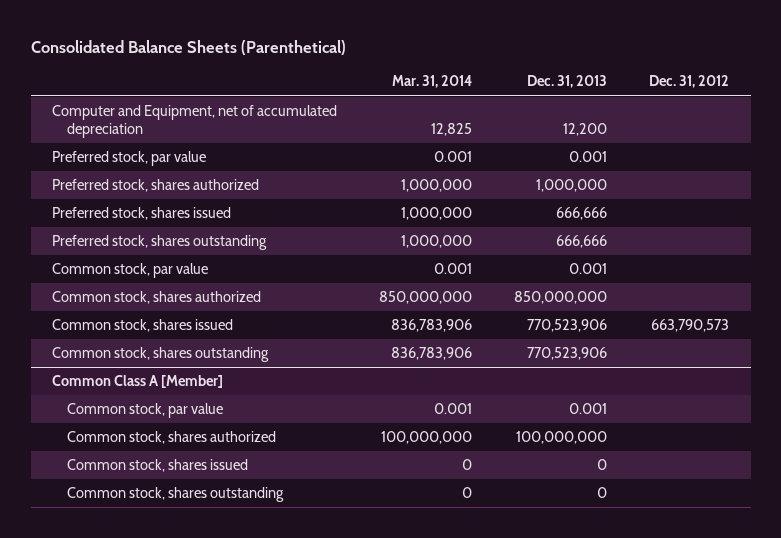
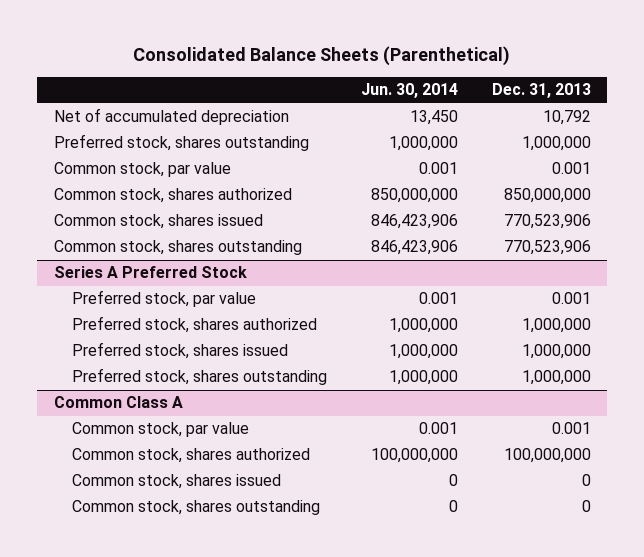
[392,75,473,89] Mar. 31, 2014 -> none
[649,75,730,89] Dec. 31, 2012 -> none
none -> [360,83,458,99] Jun. 30, 2014
[52,151,207,167] Preferred stock, par value -> none
[52,179,260,193] Preferred stock, shares authorized -> none
[52,207,232,221] Preferred stock, shares issued -> none
[52,105,338,138] Computer and Equipment, net of accumulated depreciation -> [53,108,289,126] Net of accumulated depreciation
[563,122,608,136] 12,200 -> [542,110,591,126] 10,792
[556,235,608,249] 666,666 -> [521,136,591,152] 1,000,000
none -> [53,266,247,279] Series A Preferred Stock
none -> [72,290,257,308] Preferred stock, par value
none -> [72,316,318,334] Preferred stock, shares authorized
none -> [72,342,289,360] Preferred stock, shares issued
none -> [72,368,328,386] Preferred stock, shares outstanding
[52,375,224,389] Common Class A [Member] -> [53,396,183,409] Common Class A

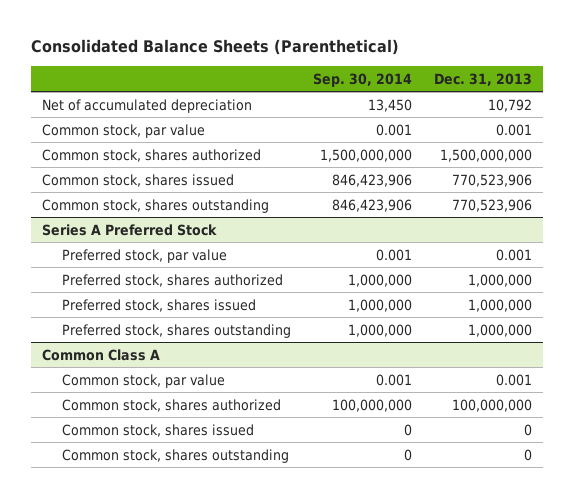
[360,83,458,99] Jun. 30, 2014 -> none
none -> [313,72,413,87] Sep. 30, 2014
[53,134,309,152] Preferred stock, shares outstanding -> none
[503,188,591,204] 850,000,000 -> [440,148,533,162] 1,500,000,000

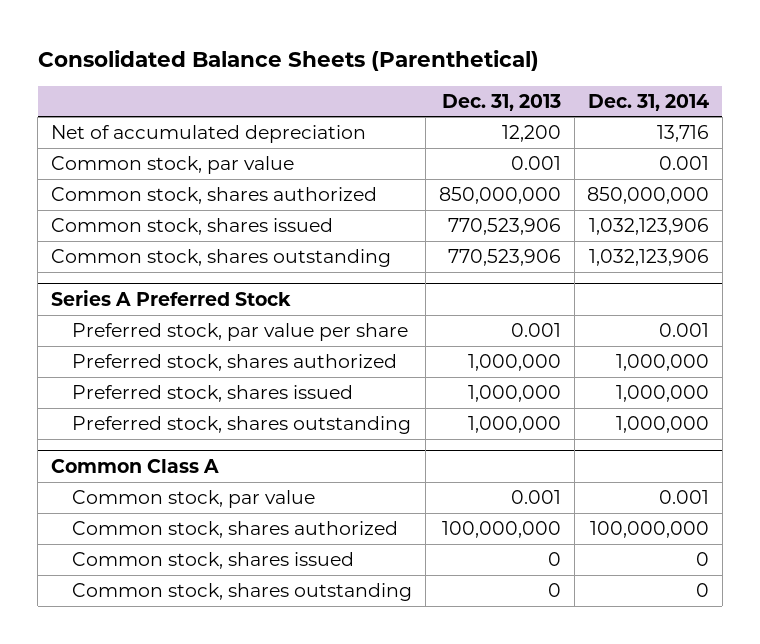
[313,72,413,87] Sep. 30, 2014 -> none
none -> [588,93,710,111] Dec. 31, 2014
[488,98,533,112] 10,792 -> [501,124,561,142] 12,200
[440,148,533,162] 1,500,000,000 -> [438,186,561,204] 850,000,000
[62,248,228,263] Preferred stock, par value -> [72,322,409,341] Preferred stock, par value per share

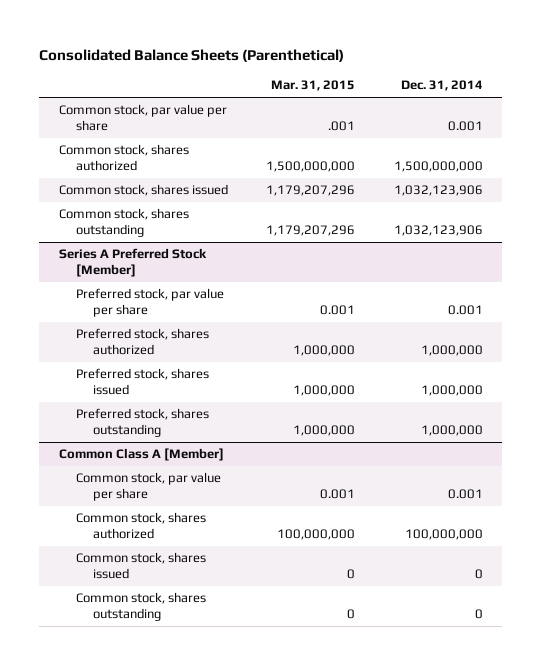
[441,93,561,111] Dec. 31, 2013 -> none
none -> [271,80,356,92] Mar. 31, 2015
[51,124,367,143] Net of accumulated depreciation -> none
[51,155,295,174] Common stock, par value -> [58,104,227,132] Common stock, par value per share
[587,186,710,204] 850,000,000 -> [393,161,483,173] 1,500,000,000
[51,289,292,306] Series A Preferred Stock -> [58,248,207,278] Series A Preferred Stock [Member]
[51,458,220,473] Common Class A -> [58,448,224,462] Common Class A [Member]
[72,489,316,508] Common stock, par value -> [76,472,222,502] Common stock, par value per share

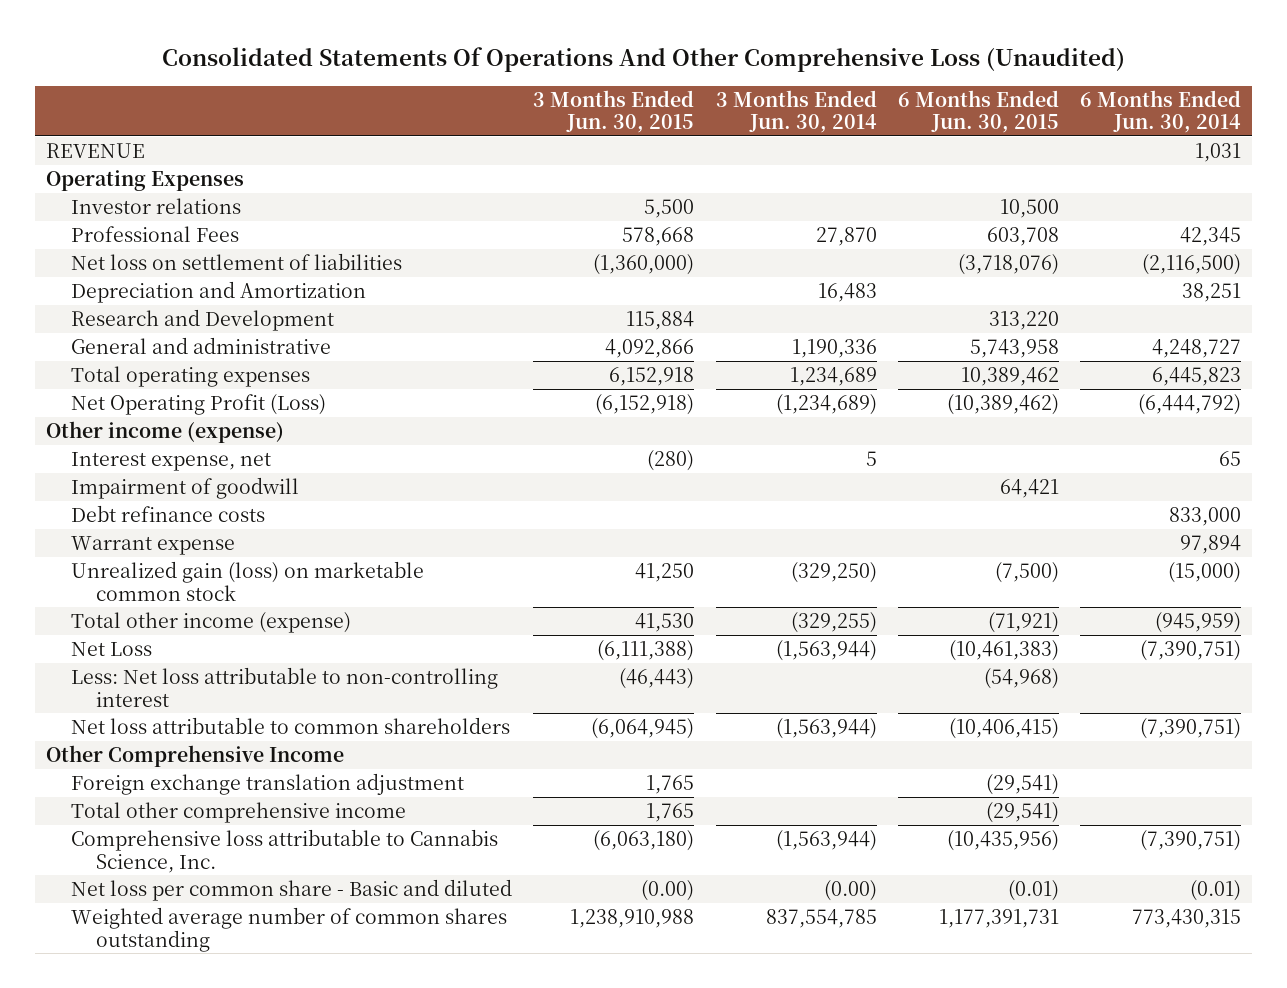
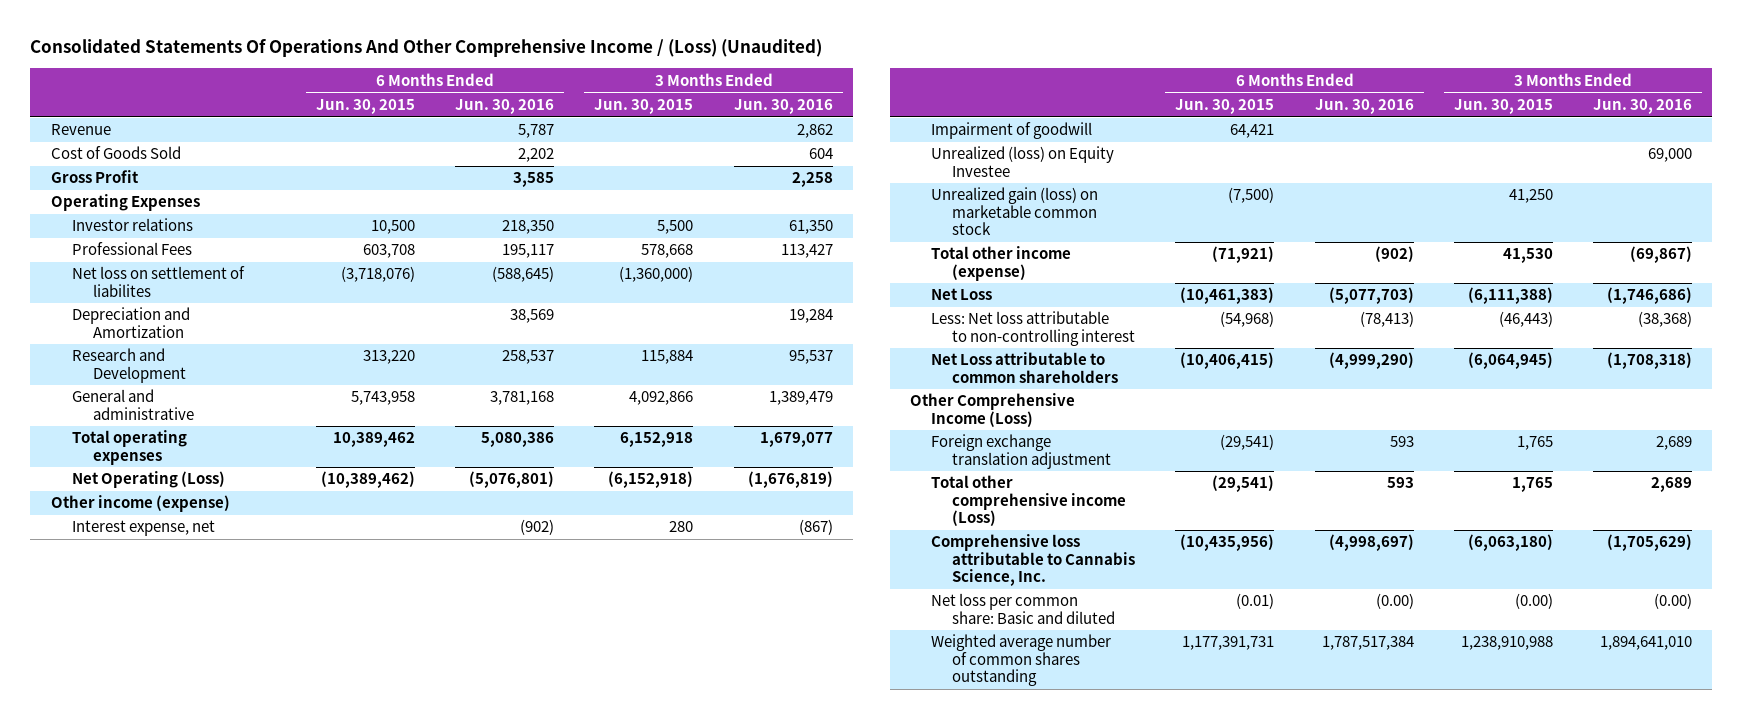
[161,46,1125,72] Consolidated Statements Of Operations And Other Comprehensive Loss (Unaudited) -> [30,39,823,58] Consolidated Statements Of Operations And Other Comprehensive Income / (Loss) (Unaudited)
[715,89,877,134] 3 Months Ended Jun. 30, 2014 -> none
[1080,89,1242,134] 6 Months Ended Jun. 30, 2014 -> none
none -> [455,98,555,114] Jun. 30, 2016
none -> [733,98,833,114] Jun. 30, 2016
[46,142,146,158] REVENUE -> [50,124,111,136] Revenue
none -> [50,146,181,160] Cost of Goods Sold
none -> [50,170,139,184] Gross Profit
[71,252,403,270] Net loss on settlement of liabilities -> [71,266,245,297] Net loss on settlement of liabilites
[71,393,327,415] Net Operating Profit (Loss) -> [71,471,225,489] Net Operating (Loss)
[647,449,695,471] (280) -> [669,521,694,533] 280
[71,504,266,522] Debt refinance costs -> none
[71,535,236,555] Warrant expense -> none
none -> [931,146,1115,177] Unrealized (loss) on Equity Investee
[71,716,511,734] Net loss attributable to common shareholders -> [931,352,1119,383] Net Loss attributable to common shareholders
[46,744,345,767] Other Comprehensive Income -> [909,393,1075,427] Other Comprehensive Income (Loss)
[71,801,407,823] Total other comprehensive income -> [931,475,1127,527] Total other comprehensive income (Loss)
[71,878,513,901] Net loss per common share - Basic and diluted -> [931,593,1116,624] Net loss per common share: Basic and diluted

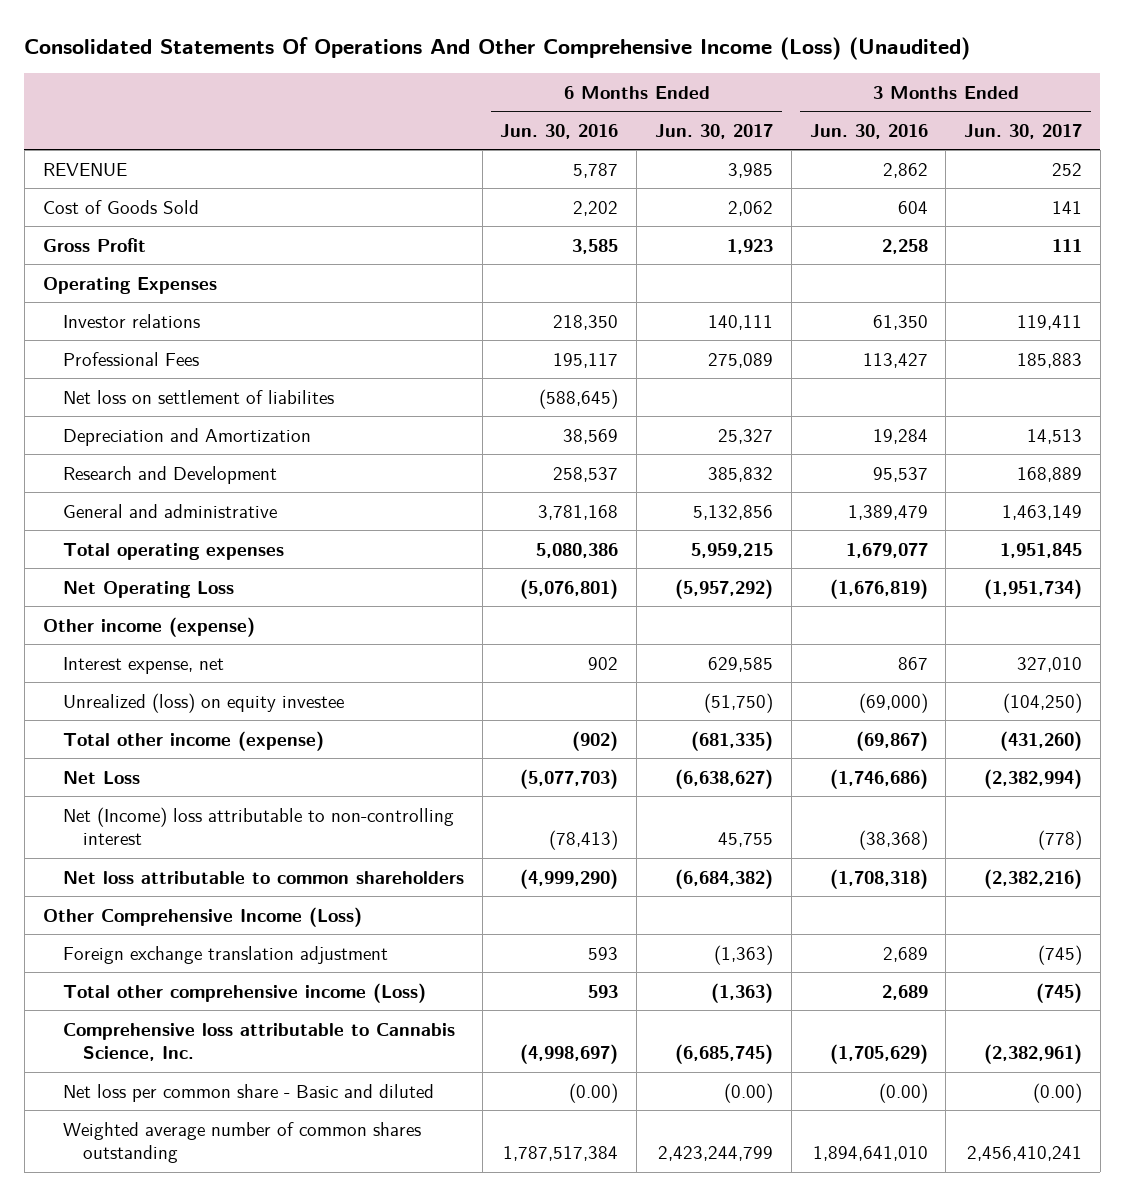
[30,39,823,58] Consolidated Statements Of Operations And Other Comprehensive Income / (Loss) (Unaudited) -> [24,36,971,60] Consolidated Statements Of Operations And Other Comprehensive Income (Loss) (Unaudited)
[316,98,416,114] Jun. 30, 2015 -> none
[594,98,694,114] Jun. 30, 2015 -> none
none -> [654,123,773,139] Jun. 30, 2017
none -> [964,123,1083,139] Jun. 30, 2017
[50,124,111,136] Revenue -> [42,162,127,176] REVENUE
[71,471,225,489] Net Operating (Loss) -> [62,580,234,598] Net Operating Loss
[931,122,1093,140] Impairment of goodwill -> none
[931,187,1099,236] Unrealized gain (loss) on marketable common stock -> none
[520,519,555,536] (902) -> [588,656,619,670] 902
[798,519,833,536] (867) -> [897,656,928,670] 867
[931,146,1115,177] Unrealized (loss) on Equity Investee -> [62,692,344,713] Unrealized (loss) on equity investee
[1647,148,1692,163] 69,000 -> [858,692,928,713] (69,000)
[931,311,1136,346] Less: Net loss attributable to non-controlling interest -> [62,806,454,846] Net (Income) loss attributable to non-controlling interest
[931,352,1119,383] Net Loss attributable to common shareholders -> [62,870,464,884] Net loss attributable to common shareholders
[931,593,1116,624] Net loss per common share: Basic and diluted -> [62,1083,434,1102] Net loss per common share - Basic and diluted

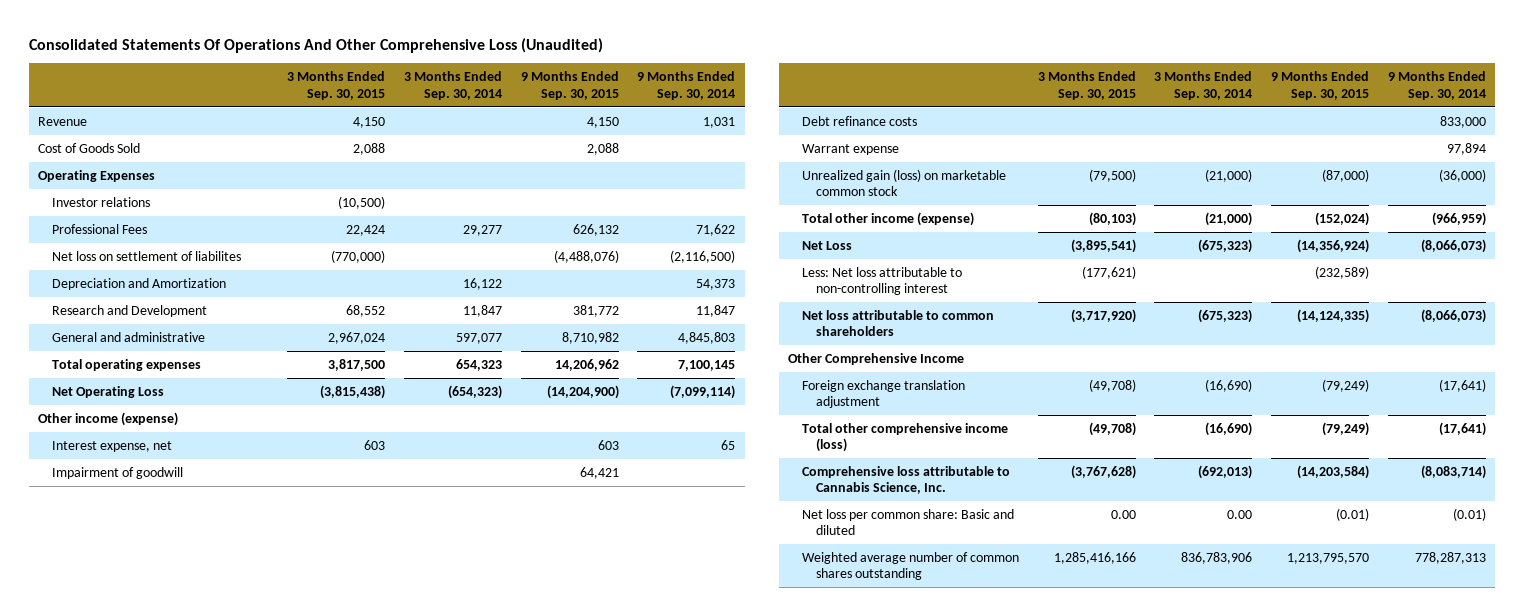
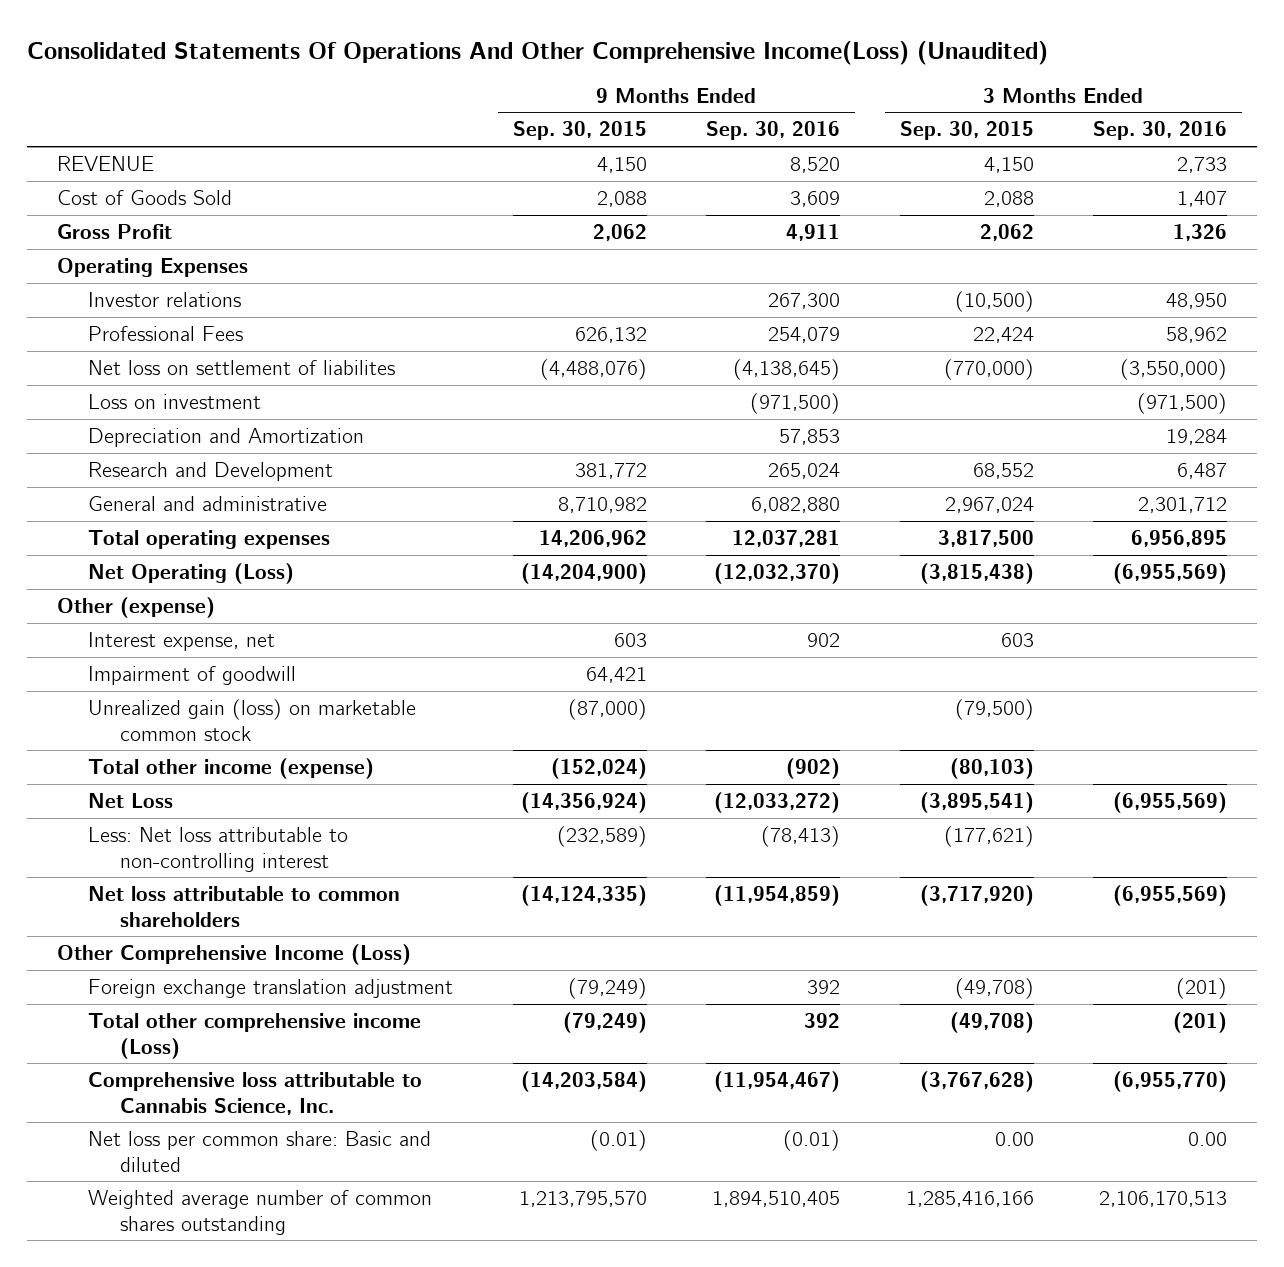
[28,37,603,53] Consolidated Statements Of Operations And Other Comprehensive Loss (Unaudited) -> [26,40,1048,65] Consolidated Statements Of Operations And Other Comprehensive Income(Loss) (Unaudited)
[404,71,503,100] 3 Months Ended Sep. 30, 2014 -> none
[637,71,736,100] 9 Months Ended Sep. 30, 2014 -> none
none -> [706,121,841,141] Sep. 30, 2016
none -> [1093,121,1228,141] Sep. 30, 2016
[37,116,87,126] Revenue -> [56,155,154,171] REVENUE
none -> [56,223,172,239] Gross Profit
none -> [88,393,262,409] Loss on investment
[51,385,164,398] Net Operating Loss -> [88,562,295,584] Net Operating (Loss)
[37,411,178,426] Other income (expense) -> [56,596,215,618] Other (expense)
[801,115,917,126] Debt refinance costs -> none
[801,143,899,155] Warrant expense -> none
[788,352,965,365] Other Comprehensive Income -> [56,943,411,965] Other Comprehensive Income (Loss)
[801,422,1008,453] Total other comprehensive income (loss) -> [88,1012,422,1059] Total other comprehensive income (Loss)

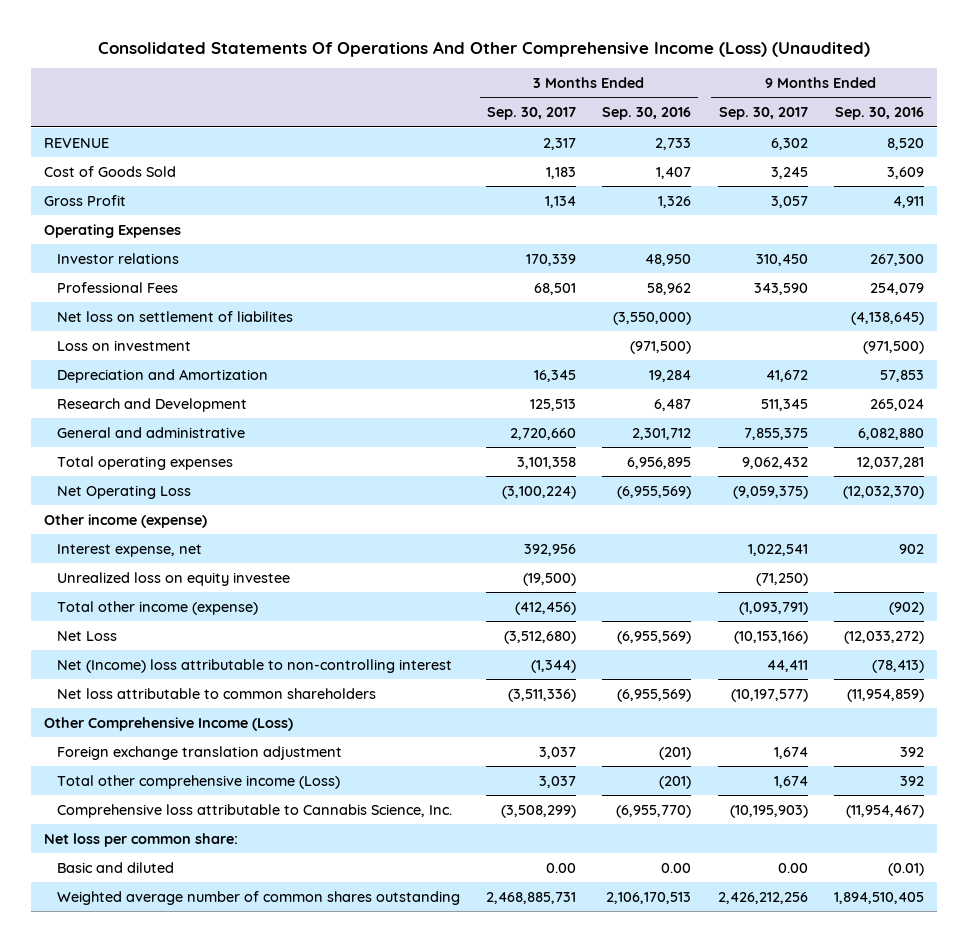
[26,40,1048,65] Consolidated Statements Of Operations And Other Comprehensive Income(Loss) (Unaudited) -> [98,40,871,57] Consolidated Statements Of Operations And Other Comprehensive Income (Loss) (Unaudited)
[512,121,647,141] Sep. 30, 2015 -> none
[899,121,1034,141] Sep. 30, 2015 -> none
none -> [487,107,577,121] Sep. 30, 2017
none -> [718,107,808,121] Sep. 30, 2017
[88,562,295,584] Net Operating (Loss) -> [56,484,191,499] Net Operating Loss
[56,596,215,618] Other (expense) -> [44,513,208,528] Other income (expense)
[88,665,297,685] Impairment of goodwill -> none
[88,698,417,741] Unrealized gain (loss) on marketable common stock -> none
none -> [56,571,290,586] Unrealized loss on equity investee
[88,826,349,872] Less: Net loss attributable to non-controlling interest -> [56,658,452,673] Net (Income) loss attributable to non-controlling interest
none -> [44,832,239,847] Net loss per common share:
[88,1130,432,1172] Net loss per common share: Basic and diluted -> [56,861,174,873] Basic and diluted

